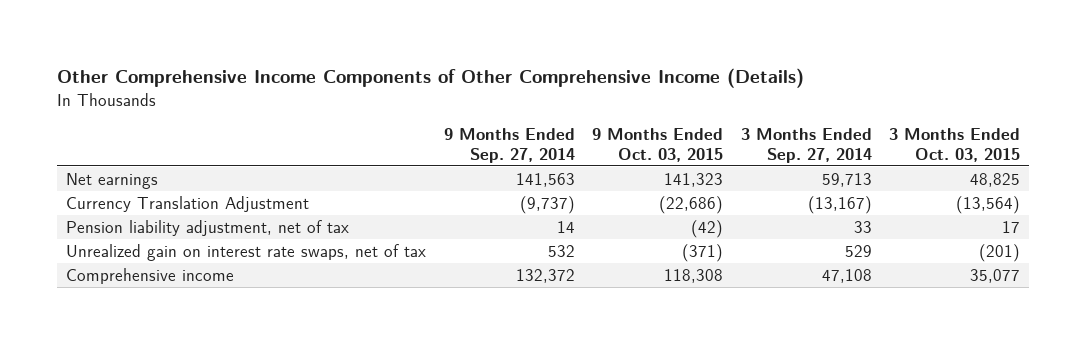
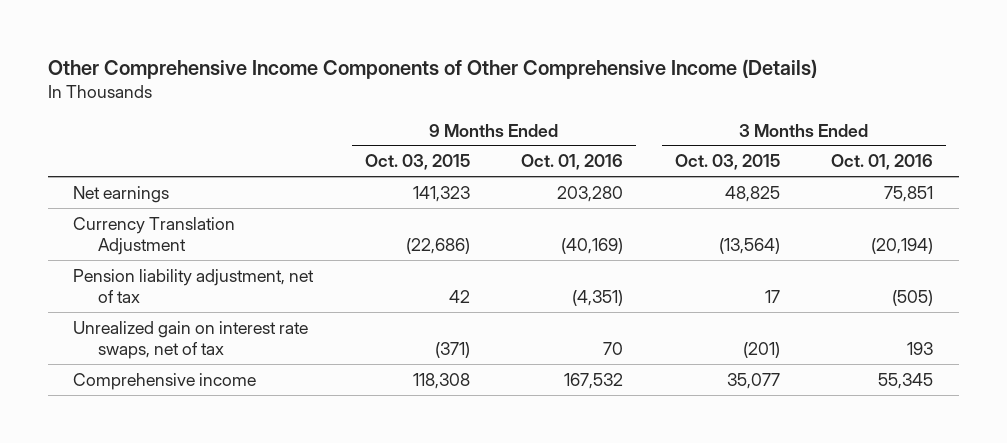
[443,128,575,163] 9 Months Ended Sep. 27, 2014 -> none
[740,128,872,163] 3 Months Ended Sep. 27, 2014 -> none
none -> [521,154,624,171] Oct. 01, 2016
none -> [831,154,934,171] Oct. 01, 2016
[691,220,724,239] (42) -> [448,290,470,304] 42

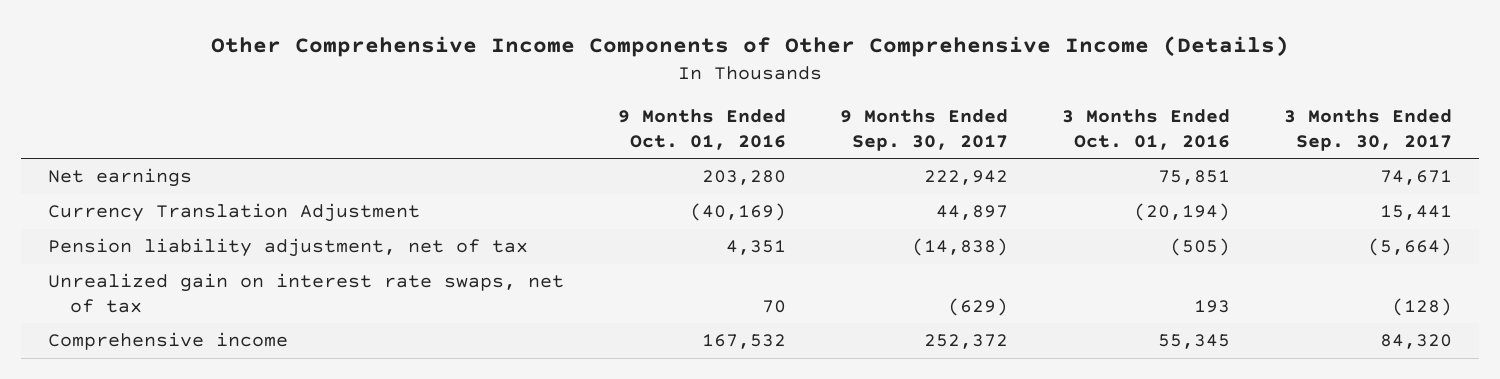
[364,154,470,171] Oct. 03, 2015 -> none
[674,154,780,171] Oct. 03, 2015 -> none
none -> [839,109,1008,151] 9 Months Ended Sep. 30, 2017
none -> [1283,109,1452,151] 3 Months Ended Sep. 30, 2017
[572,290,624,307] (4,351) -> [725,240,786,256] 4,351

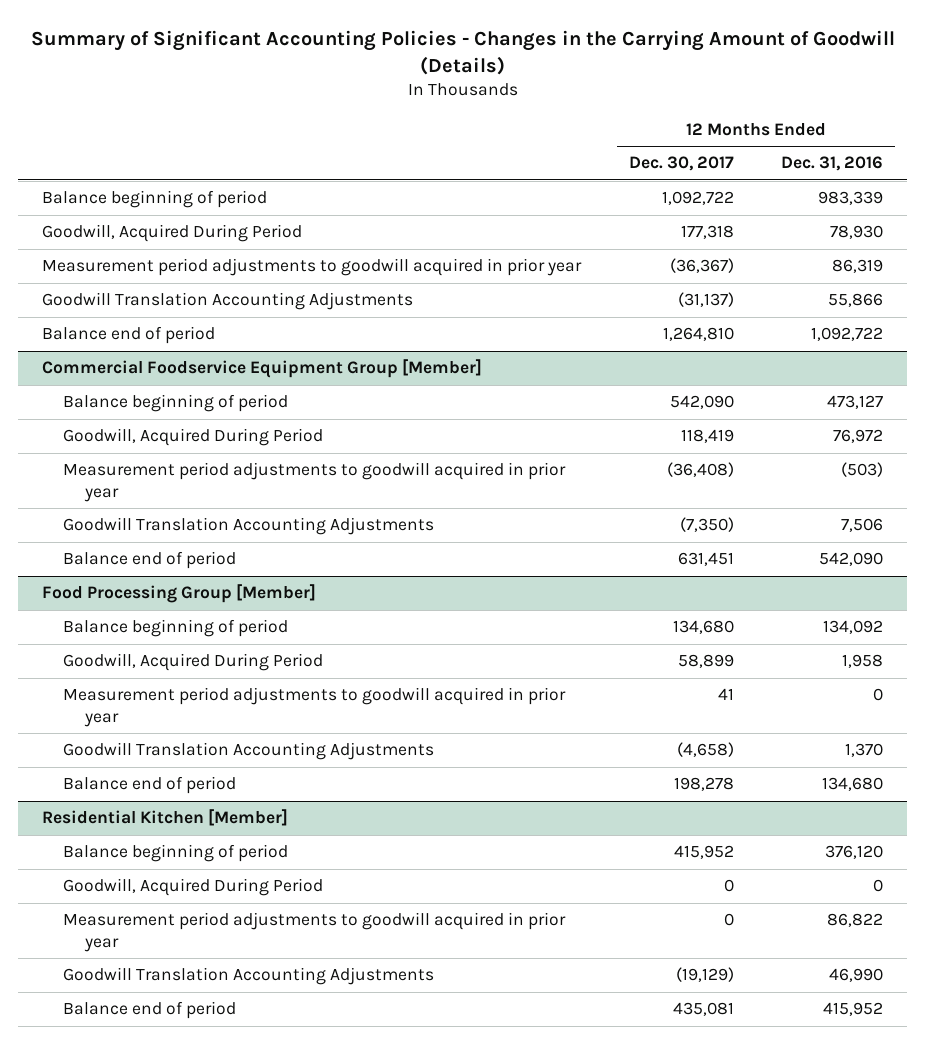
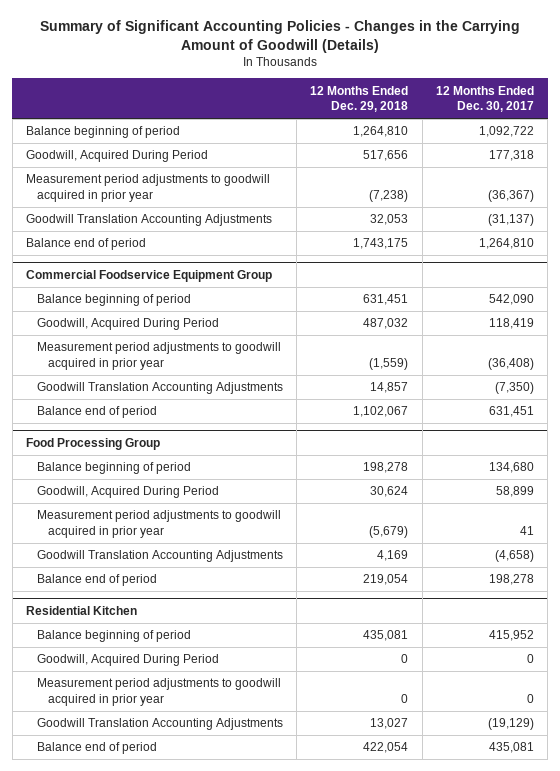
[781,156,884,172] Dec. 31, 2016 -> none
none -> [310,85,409,113] 12 Months Ended Dec. 29, 2018
[41,359,482,379] Commercial Foodservice Equipment Group [Member] -> [25,270,272,283] Commercial Foodservice Equipment Group
[41,584,316,604] Food Processing Group [Member] -> [25,438,160,451] Food Processing Group
[41,809,288,827] Residential Kitchen [Member] -> [25,606,137,616] Residential Kitchen

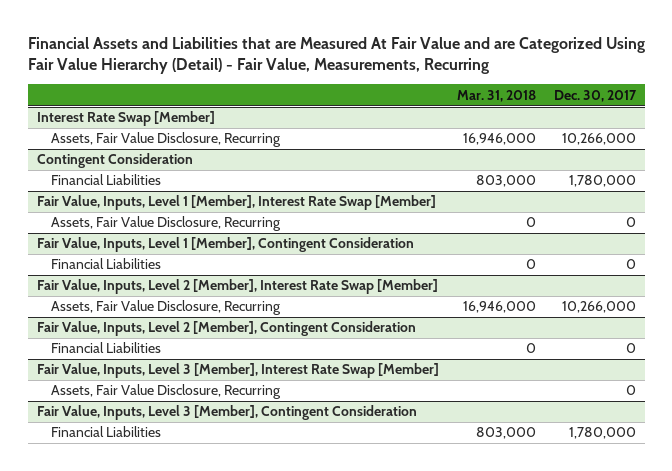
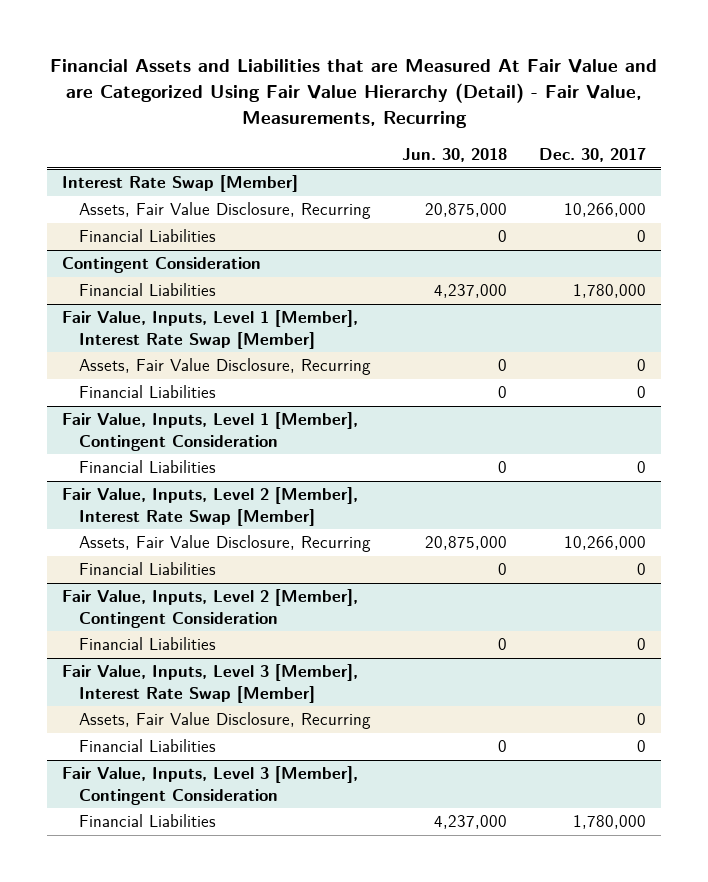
[456,89,536,102] Mar. 31, 2018 -> none
none -> [402,148,508,163] Jun. 30, 2018
none -> [79,229,217,243] Financial Liabilities
none -> [79,385,217,399] Financial Liabilities
none -> [79,562,217,576] Financial Liabilities
none -> [79,739,217,753] Financial Liabilities

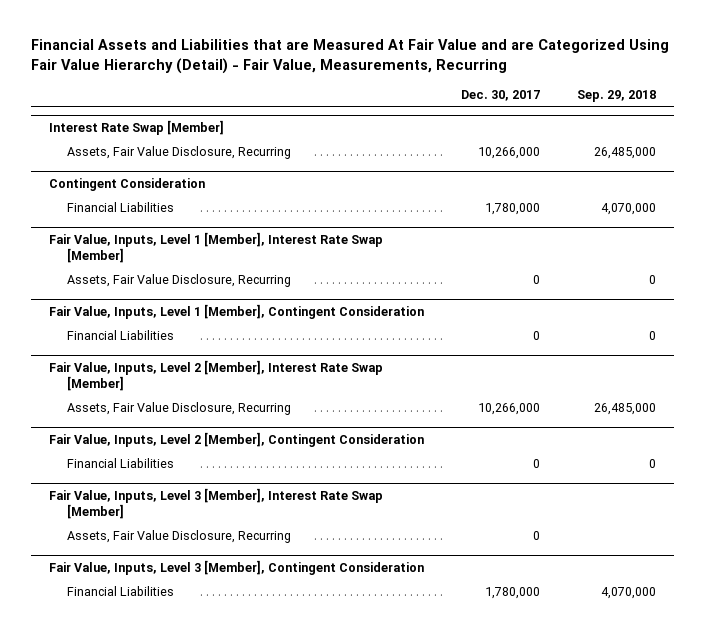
[402,148,508,163] Jun. 30, 2018 -> none
none -> [576,89,656,102] Sep. 29, 2018
[79,229,217,243] Financial Liabilities -> none
[79,385,217,399] Financial Liabilities -> none
[79,562,217,576] Financial Liabilities -> none
[79,739,217,753] Financial Liabilities -> none

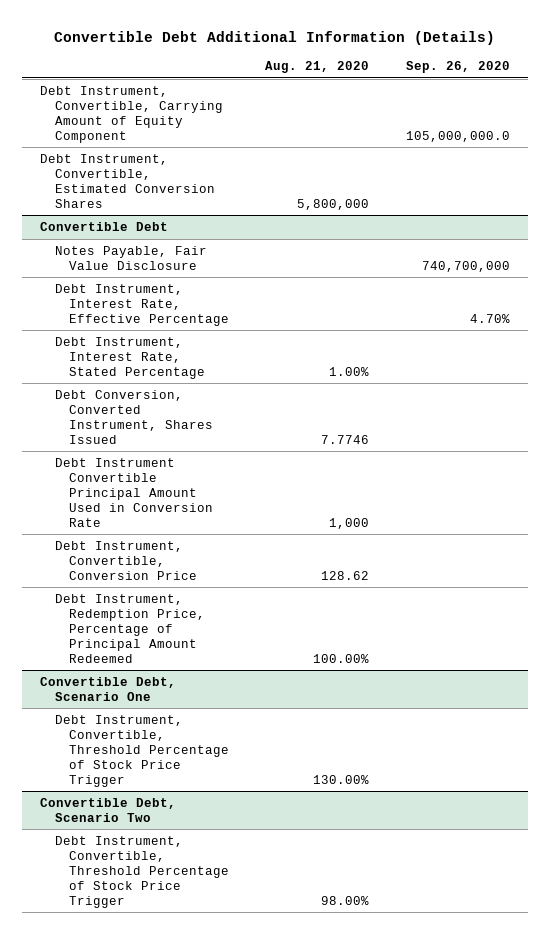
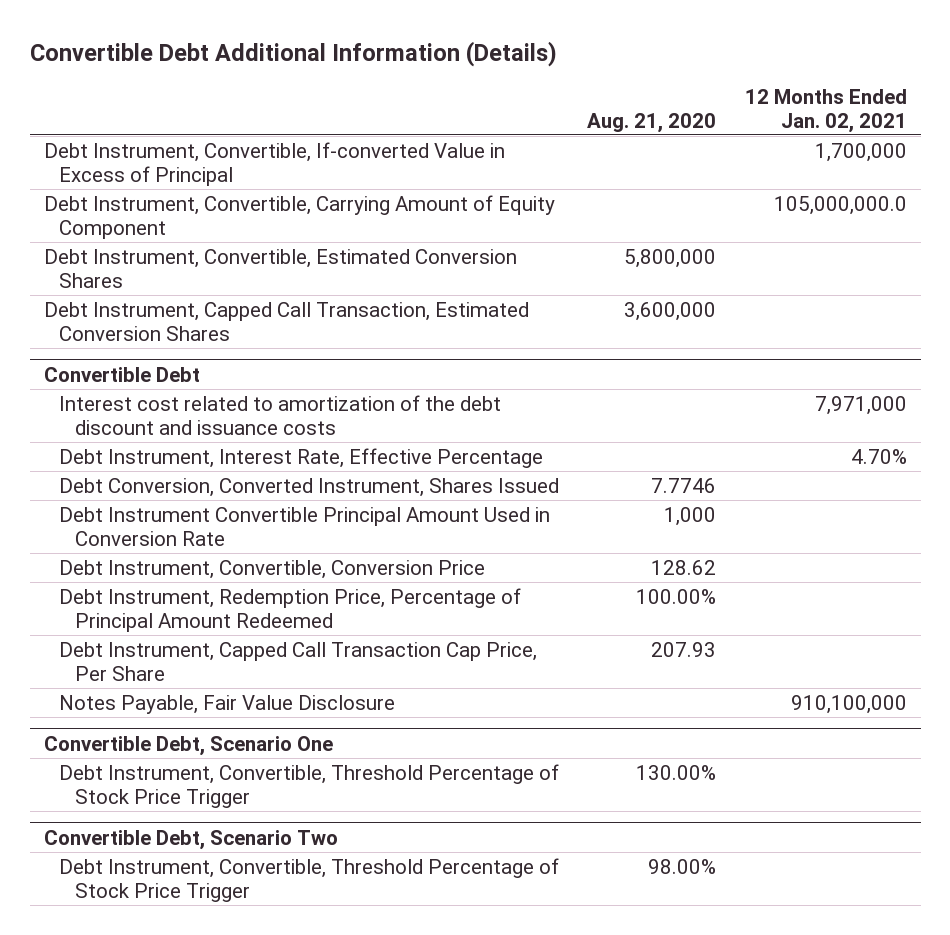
[405,61,510,74] Sep. 26, 2020 -> none
none -> [744,88,907,133] 12 Months Ended Jan. 02, 2021
none -> [43,141,505,186] Debt Instrument, Convertible, If-converted Value in Excess of Principal
none -> [43,301,529,341] Debt Instrument, Capped Call Transaction, Estimated Conversion Shares
none -> [59,394,502,435] Interest cost related to amortization of the debt discount and issuance costs
[54,336,206,379] Debt Instrument, Interest Rate, Stated Percentage -> none
none -> [59,641,538,681] Debt Instrument, Capped Call Transaction Cap Price, Per Share
[54,245,207,270] Notes Payable, Fair Value Disclosure -> [59,694,396,714] Notes Payable, Fair Value Disclosure

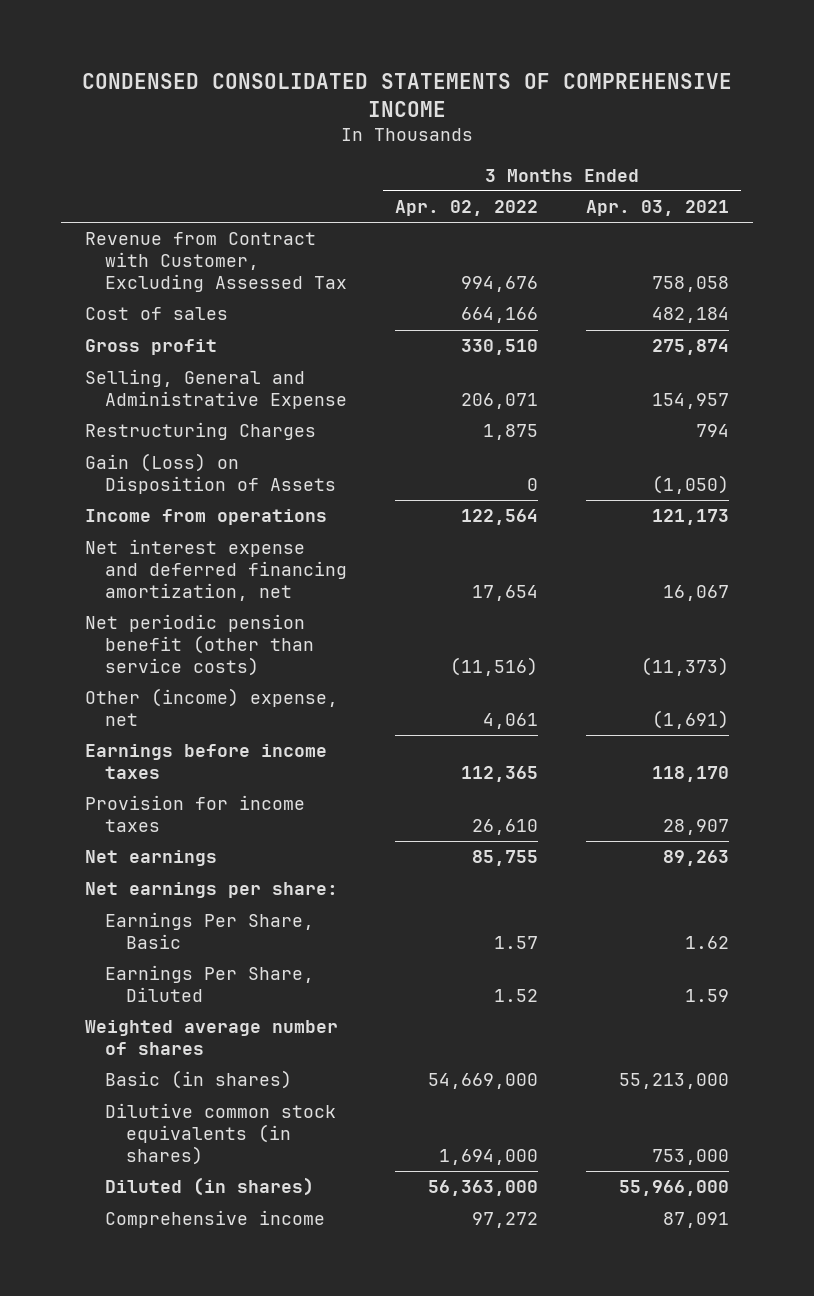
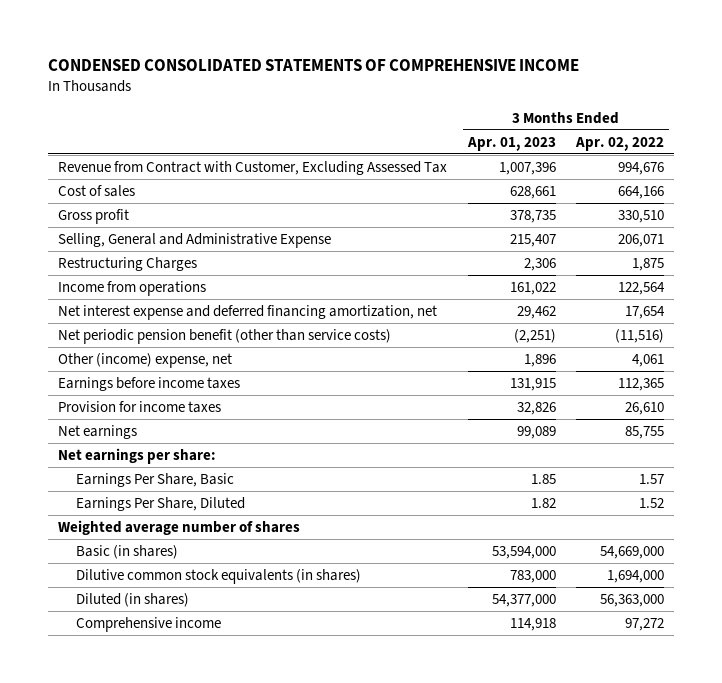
[586,200,730,217] Apr. 03, 2021 -> none
none -> [466,136,556,151] Apr. 01, 2023
[84,453,337,495] Gain (Loss) on Disposition of Assets -> none

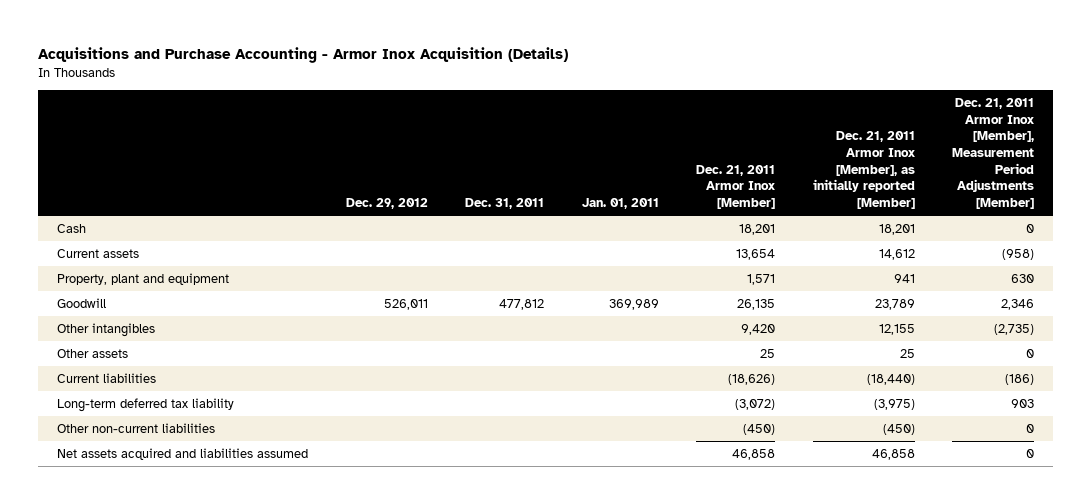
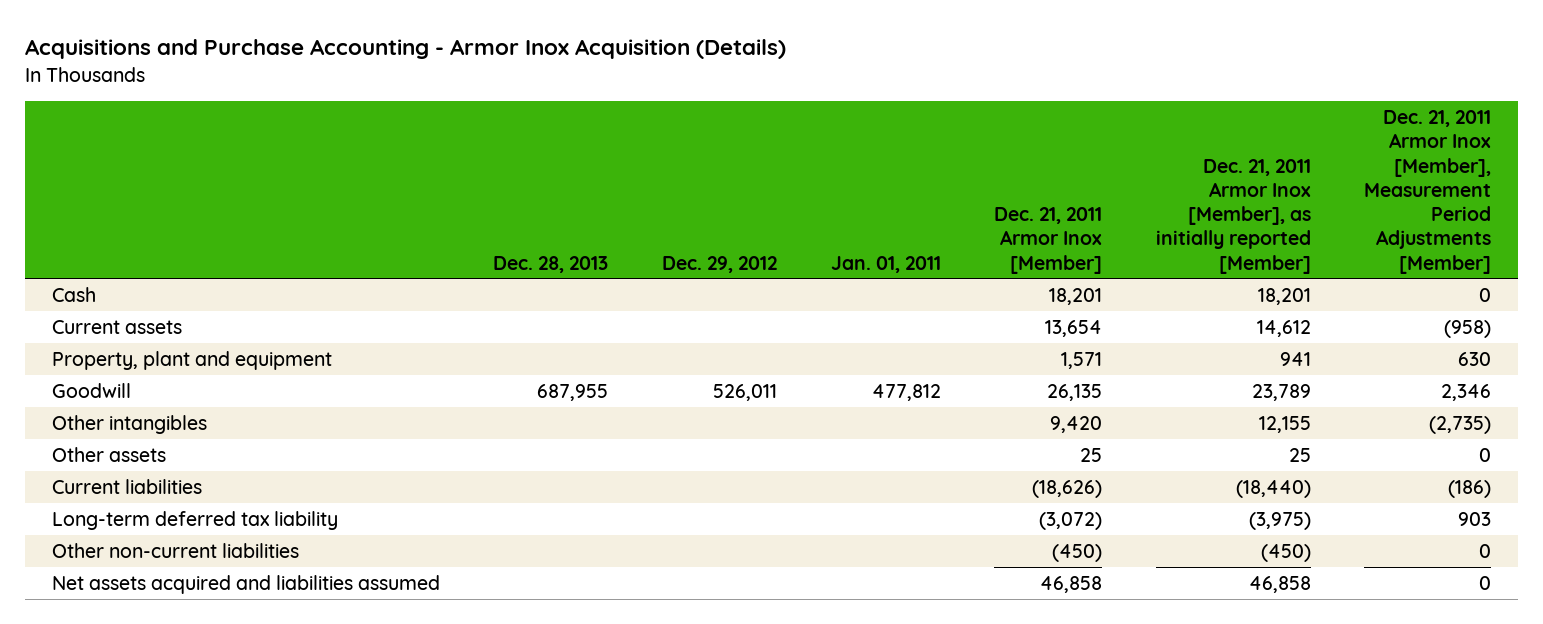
[465,197,545,209] Dec. 31, 2011 -> none
none -> [493,255,609,273] Dec. 28, 2013
[608,299,659,311] 369,989 -> [871,383,941,401] 477,812

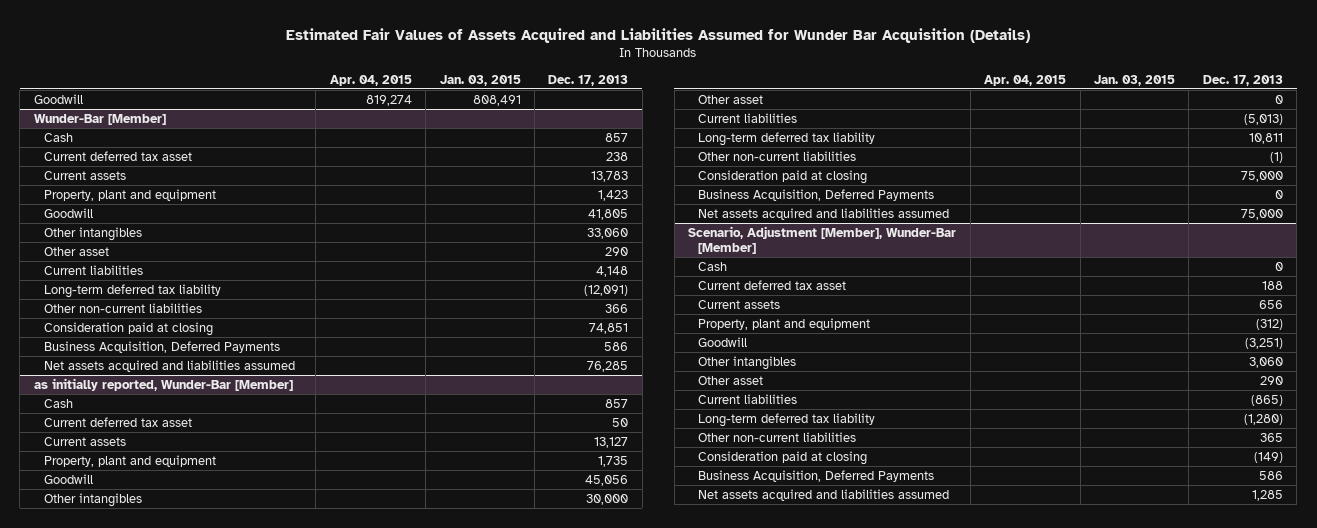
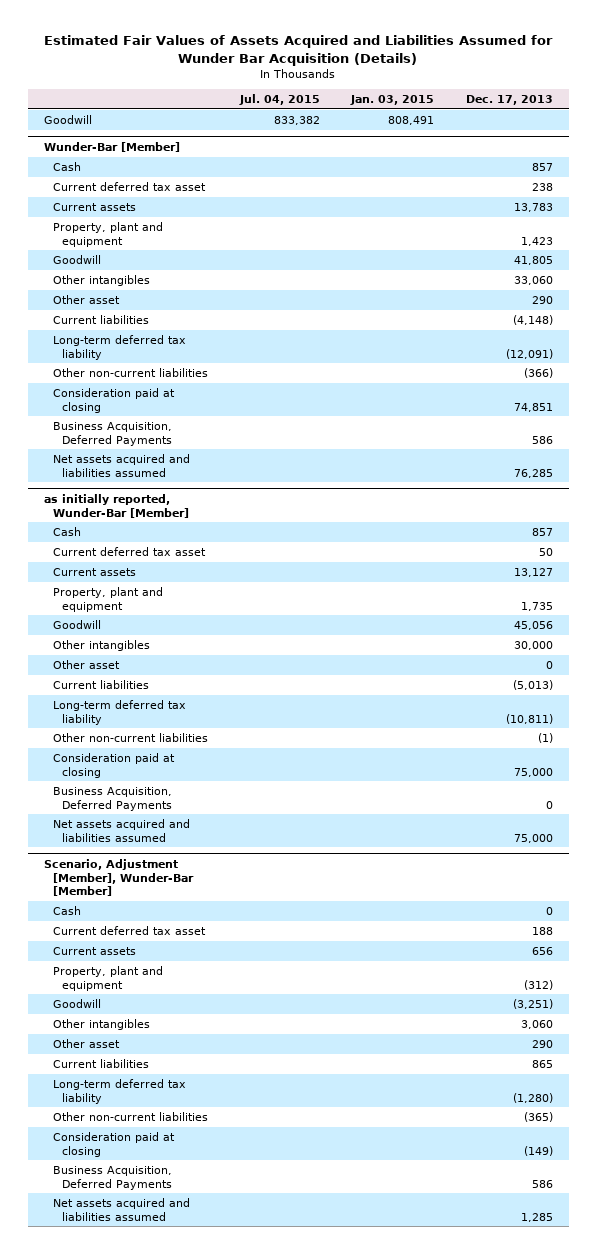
[329,74,412,86] Apr. 04, 2015 -> none
none -> [238,93,320,105] Jul. 04, 2015
[596,265,629,277] 4,148 -> [512,314,553,325] (4,148)
[605,303,629,313] 366 -> [523,367,553,378] (366)
[1248,132,1283,144] 10,811 -> [505,713,553,724] (10,811)
[1250,394,1283,406] (865) -> [531,1059,553,1068] 865
[1259,432,1283,442] 365 -> [523,1111,553,1122] (365)

